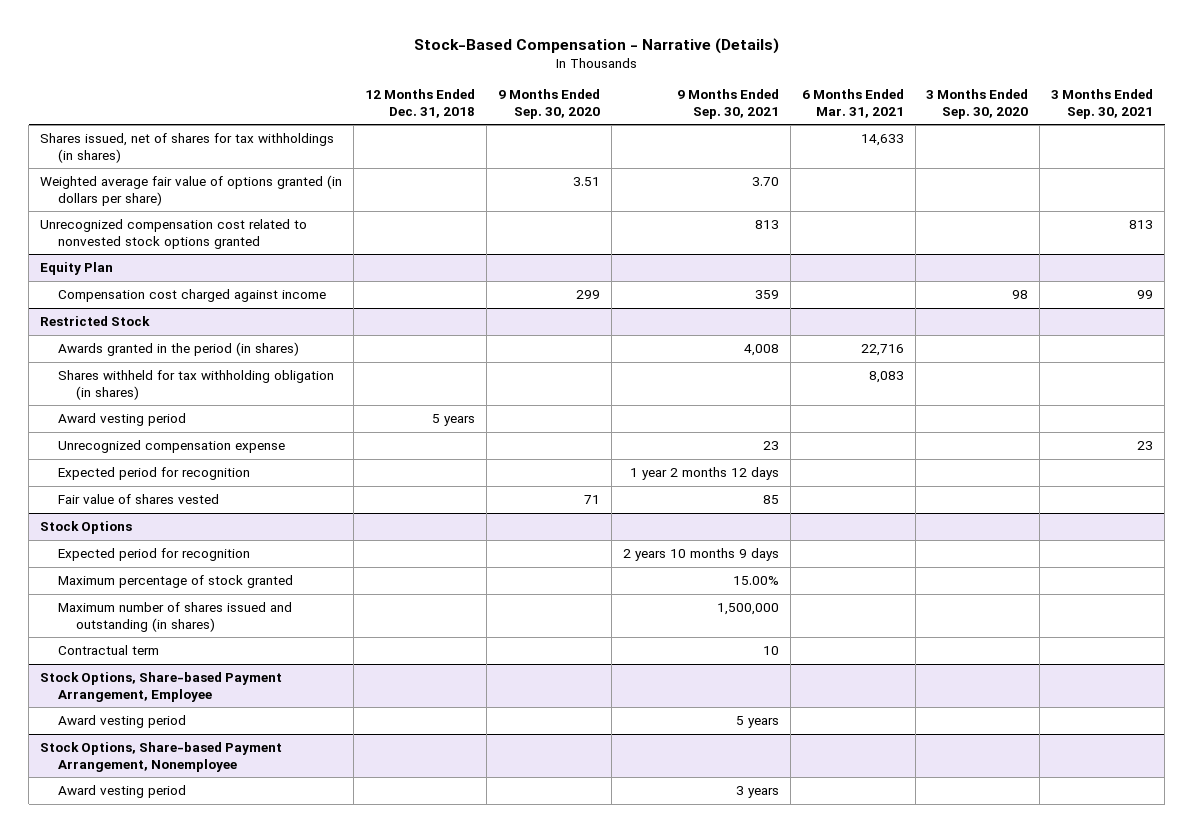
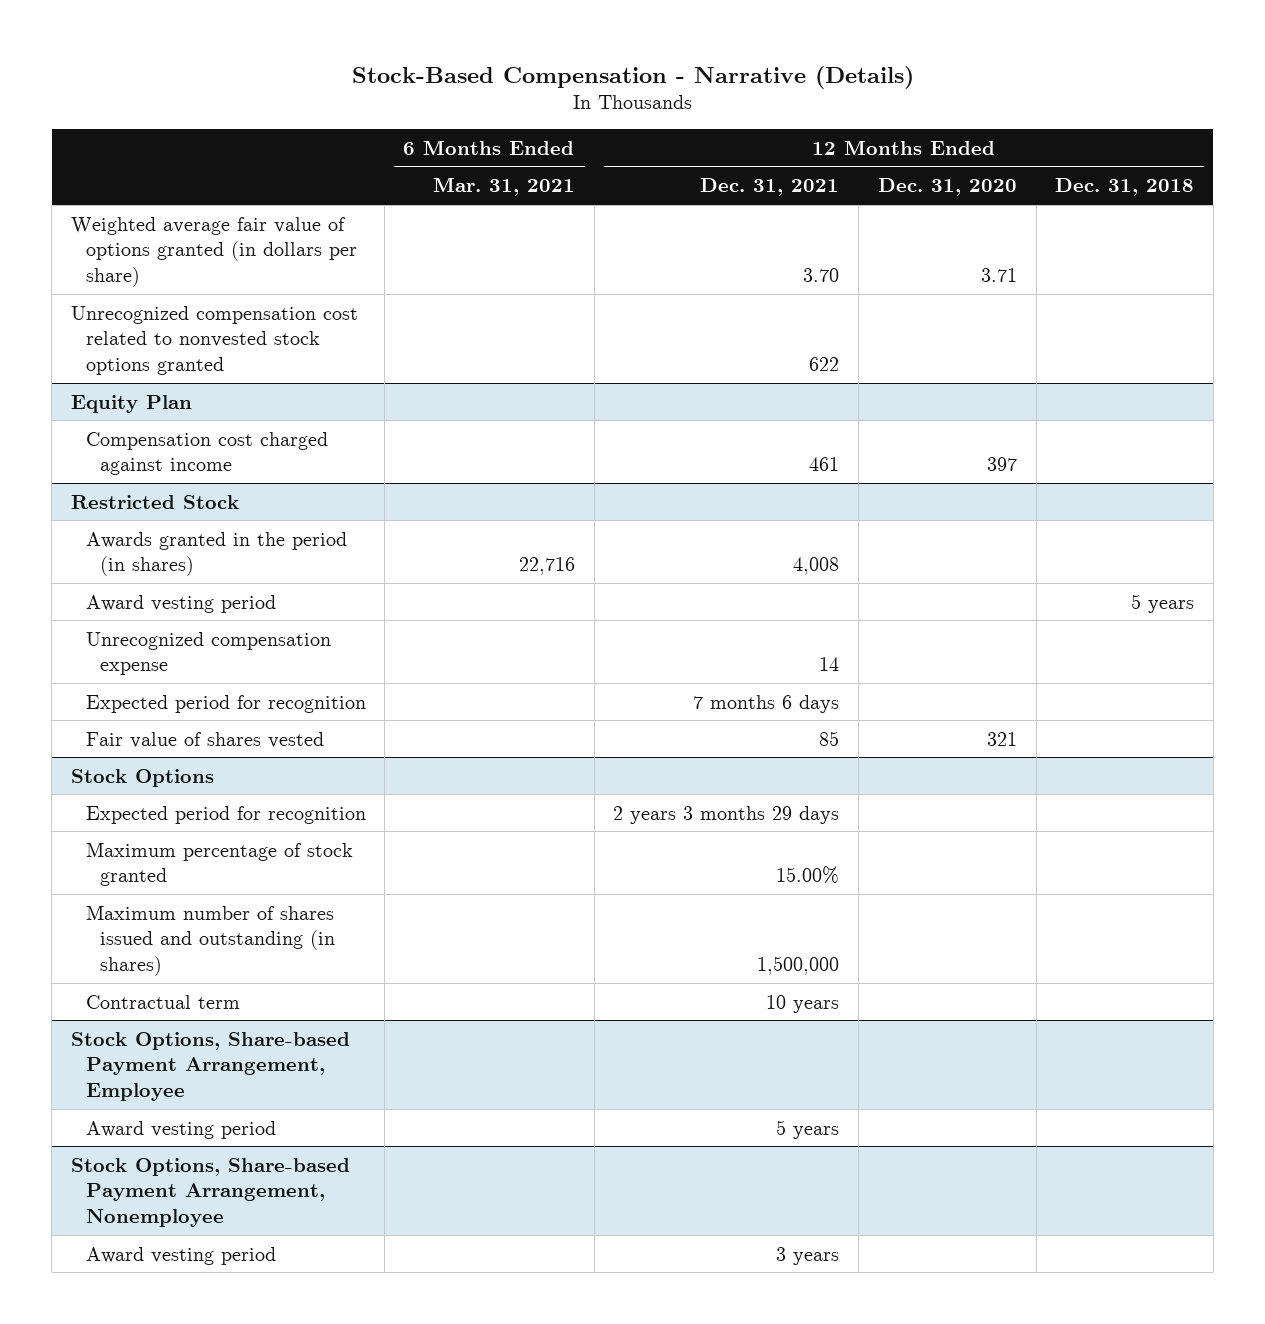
[497,88,600,119] 9 Months Ended Sep. 30, 2020 -> none
[676,88,779,119] 9 Months Ended Sep. 30, 2021 -> none
[926,88,1029,119] 3 Months Ended Sep. 30, 2020 -> none
[1051,88,1154,119] 3 Months Ended Sep. 30, 2021 -> none
none -> [700,178,840,197] Dec. 31, 2021
none -> [877,178,1017,197] Dec. 31, 2020
[40,133,335,163] Shares issued, net of shares for tax withholdings (in shares) -> none
[58,370,335,400] Shares withheld for tax withholding obligation (in shares) -> none

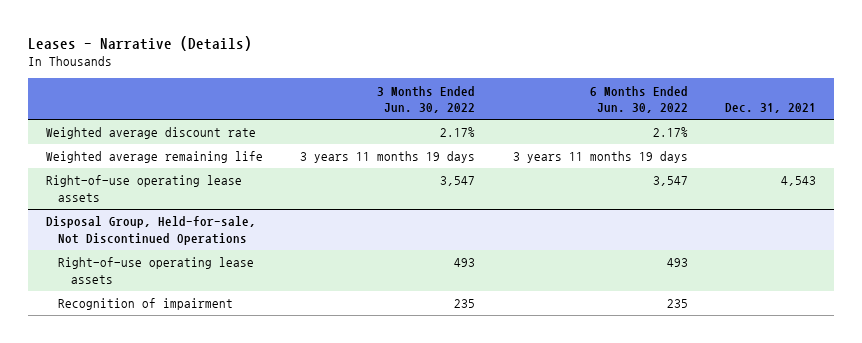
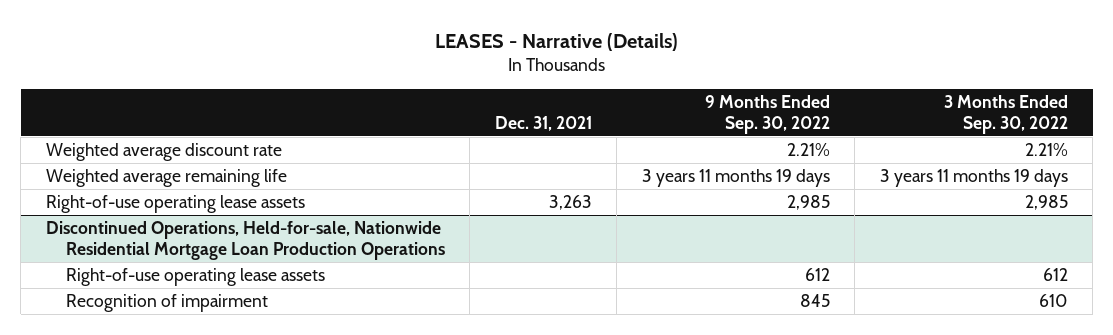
[27,35,252,51] Leases - Narrative (Details) -> [434,32,678,51] LEASES - Narrative (Details)
[377,85,476,114] 3 Months Ended Jun. 30, 2022 -> none
[589,85,688,114] 6 Months Ended Jun. 30, 2022 -> none
none -> [704,94,830,134] 9 Months Ended Sep. 30, 2022
none -> [943,94,1068,134] 3 Months Ended Sep. 30, 2022
[46,216,257,245] Disposal Group, Held-for-sale, Not Discontinued Operations -> none
[58,257,255,284] Right-of-use operating lease assets -> none
[58,298,234,311] Recognition of impairment -> none
[780,176,816,187] 4,543 -> [548,194,592,210] 3,263
none -> [45,220,445,260] Discontinued Operations, Held-for-sale, Nationwide Residential Mortgage Loan Production Operations
none -> [65,267,325,286] Right-of-use operating lease assets
none -> [65,293,268,312] Recognition of impairment

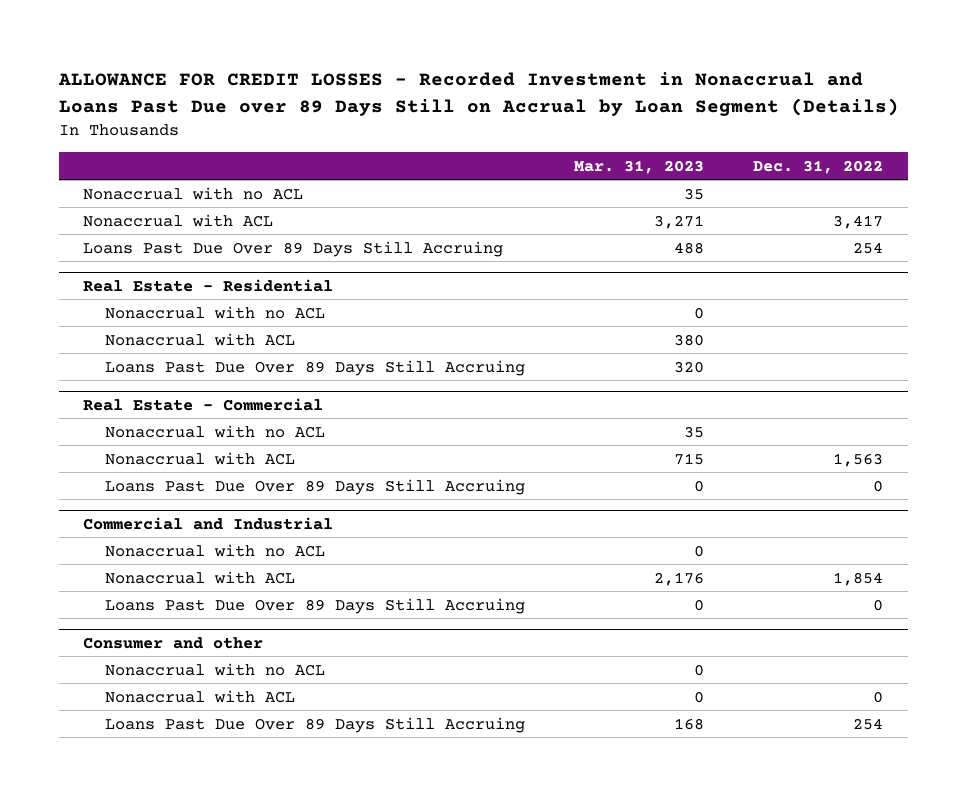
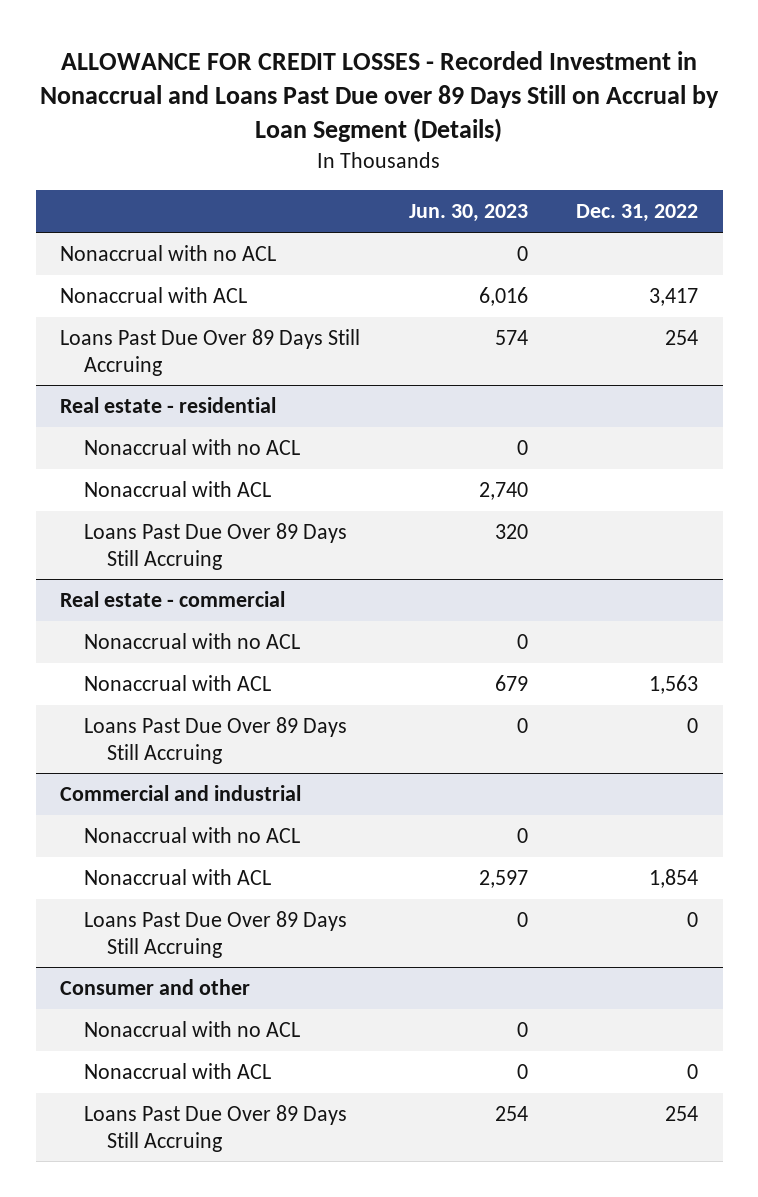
[573,159,704,174] Mar. 31, 2023 -> none
none -> [408,204,528,223] Jun. 30, 2023
[83,278,334,292] Real Estate - Residential -> [59,397,276,414] Real estate - residential
[83,397,324,411] Real Estate - Commercial -> [59,591,285,608] Real estate - commercial
[83,516,334,530] Commercial and Industrial -> [59,785,301,802] Commercial and industrial

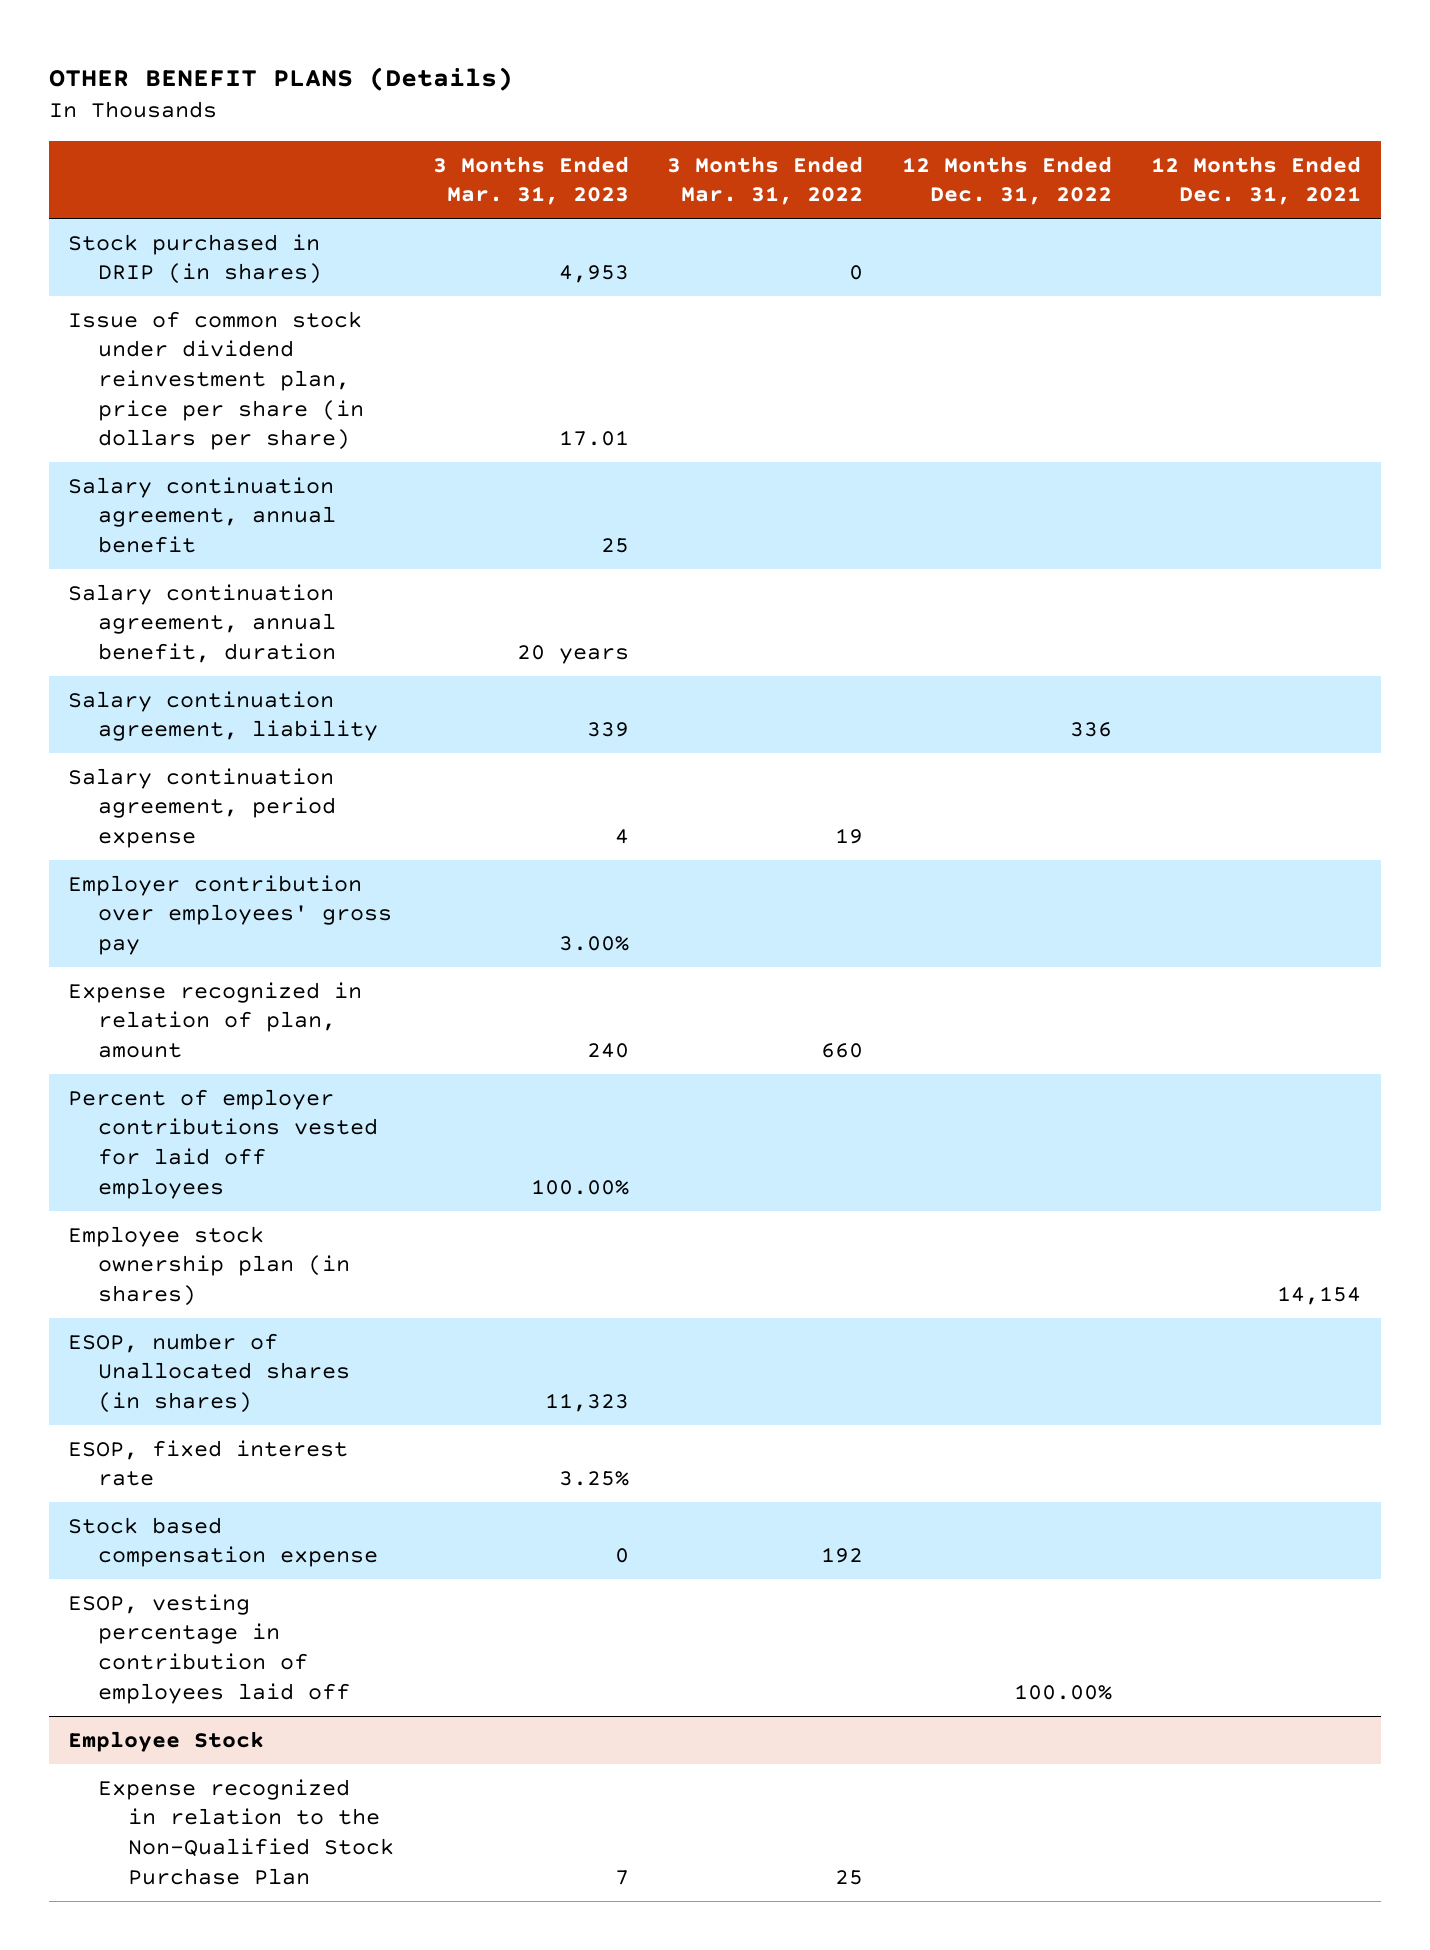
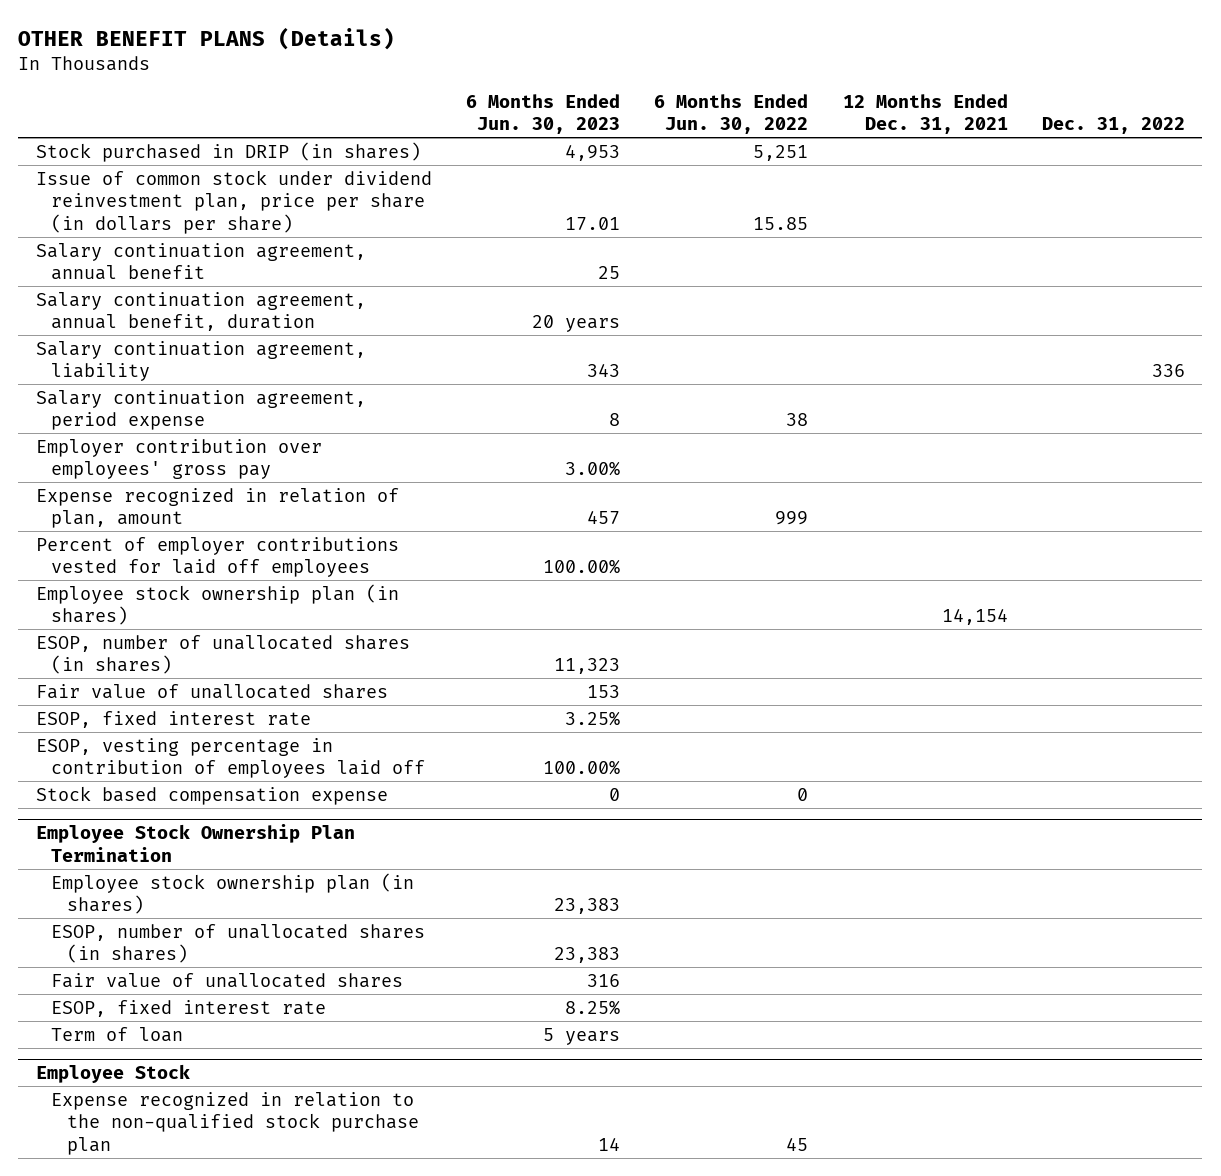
[432,155,629,206] 3 Months Ended Mar. 31, 2023 -> none
[667,155,864,206] 3 Months Ended Mar. 31, 2022 -> none
[902,155,1113,206] 12 Months Ended Dec. 31, 2022 -> none
none -> [465,93,620,135] 6 Months Ended Jun. 30, 2023
none -> [654,93,809,135] 6 Months Ended Jun. 30, 2022
none -> [1042,117,1186,135] Dec. 31, 2022
[68,1332,351,1414] ESOP, number of Unallocated shares (in shares) -> [35,634,410,675] ESOP, number of unallocated shares (in shares)
none -> [35,683,388,699] Fair value of unallocated shares
[68,1516,379,1568] Stock based compensation expense -> [35,785,388,805] Stock based compensation expense
none -> [35,823,355,862] Employee Stock Ownership Plan Termination
none -> [51,872,415,915] Employee stock ownership plan (in shares)
none -> [51,923,426,964] ESOP, number of unallocated shares (in shares)
none -> [51,972,404,988] Fair value of unallocated shares
none -> [51,999,327,1017] ESOP, fixed interest rate
none -> [51,1026,184,1042] Term of loan
[98,1778,394,1885] Expense recognized in relation to the Non-Qualified Stock Purchase Plan -> [51,1091,420,1155] Expense recognized in relation to the non-qualified stock purchase plan

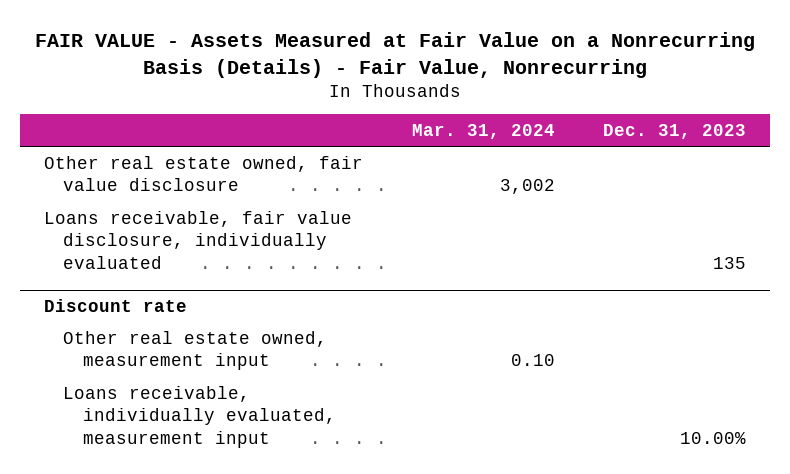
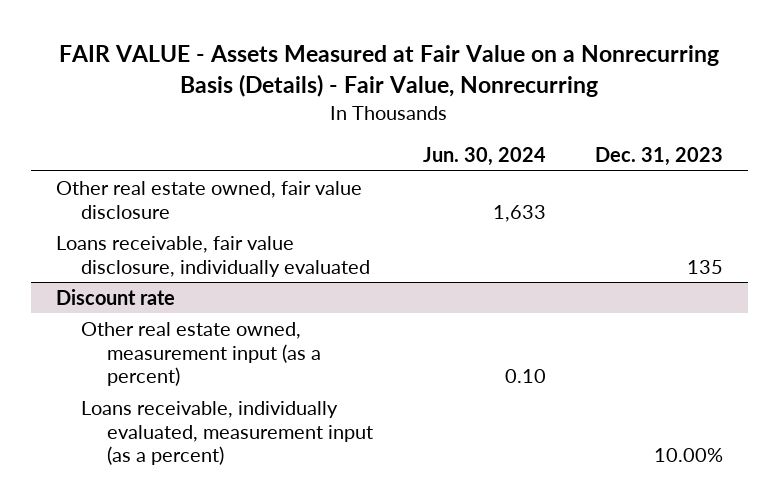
[411,124,555,140] Mar. 31, 2024 -> none
none -> [422,147,546,167] Jun. 30, 2024
[63,330,328,371] Other real estate owned, measurement input -> [81,321,322,387] Other real estate owned, measurement input (as a percent)
[63,385,336,448] Loans receivable, individually evaluated, measurement input -> [81,400,374,466] Loans receivable, individually evaluated, measurement input (as a percent)

